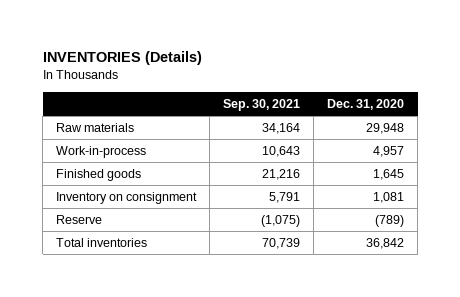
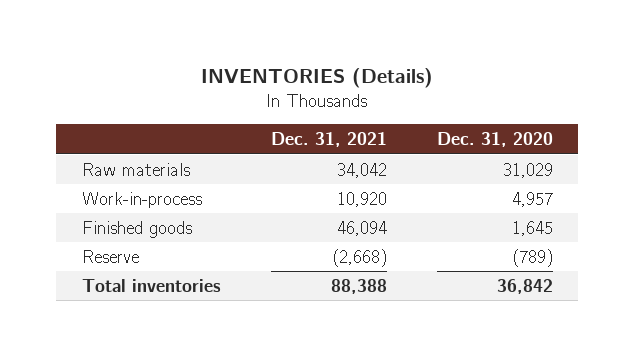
[223,98,301,111] Sep. 30, 2021 -> none
none -> [270,131,387,147] Dec. 31, 2021
[366,123,405,135] 29,948 -> [503,162,554,178] 31,029
[56,192,198,205] Inventory on consignment -> none

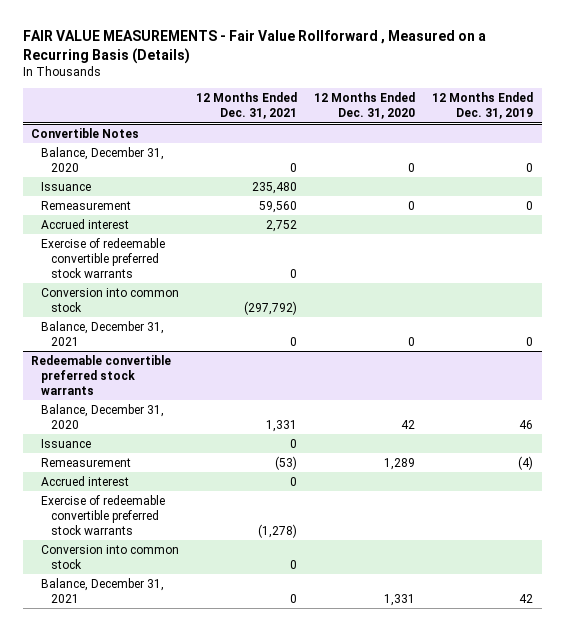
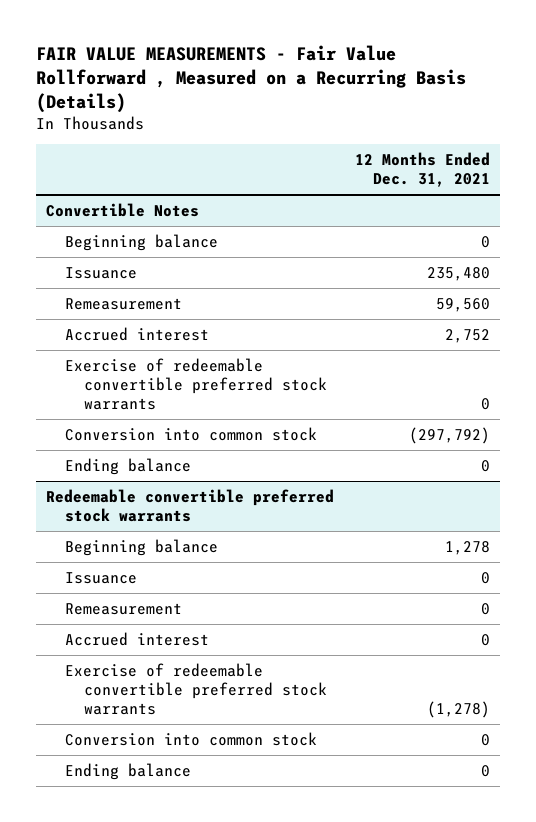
[314,92,416,120] 12 Months Ended Dec. 31, 2020 -> none
[432,92,534,120] 12 Months Ended Dec. 31, 2019 -> none
[40,146,164,172] Balance, December 31, 2020 -> [65,233,219,251] Beginning balance
[40,320,164,346] Balance, December 31, 2021 -> [65,457,192,475] Ending balance
[40,403,164,429] Balance, December 31, 2020 -> [65,538,219,556] Beginning balance
[266,419,298,432] 1,331 -> [444,540,490,555] 1,278
[275,455,298,470] (53) -> [480,602,490,615] 0
[40,577,164,603] Balance, December 31, 2021 -> [65,762,192,780] Ending balance

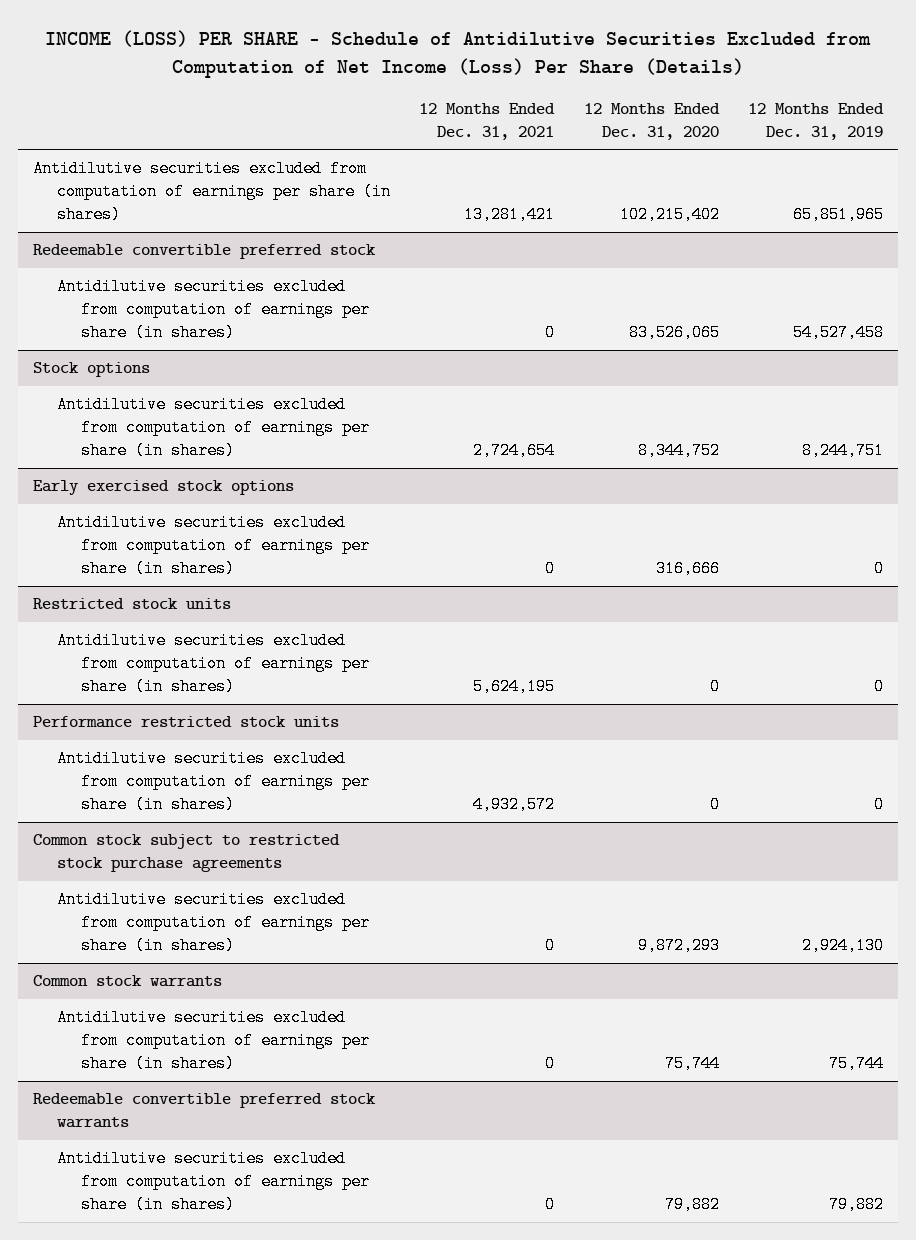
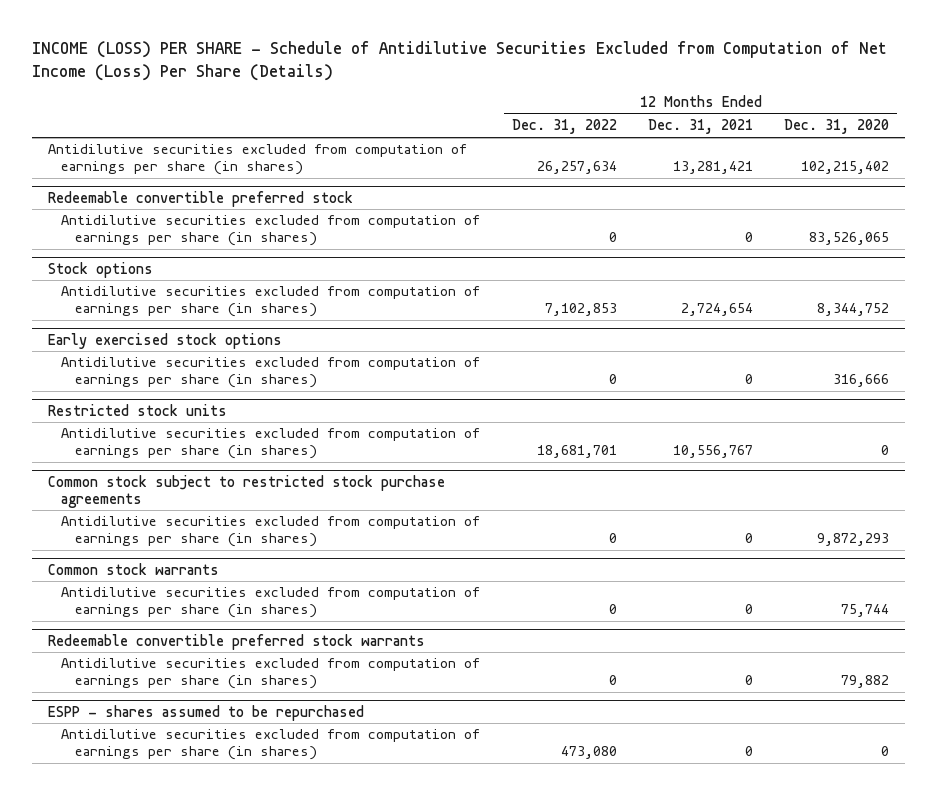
[748,102,885,140] 12 Months Ended Dec. 31, 2019 -> none
none -> [511,119,617,135] Dec. 31, 2022
[32,716,339,729] Performance restricted stock units -> none
[56,750,370,814] Antidilutive securities excluded from computation of earnings per share (in shares) -> none
[473,678,556,696] 5,624,195 -> [673,445,754,459] 10,556,767
none -> [47,704,364,721] ESPP - shares assumed to be repurchased
none -> [61,729,481,761] Antidilutive securities excluded from computation of earnings per share (in shares)

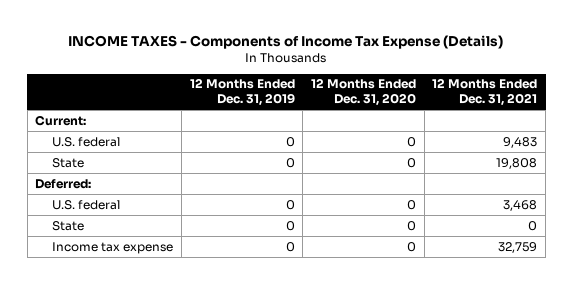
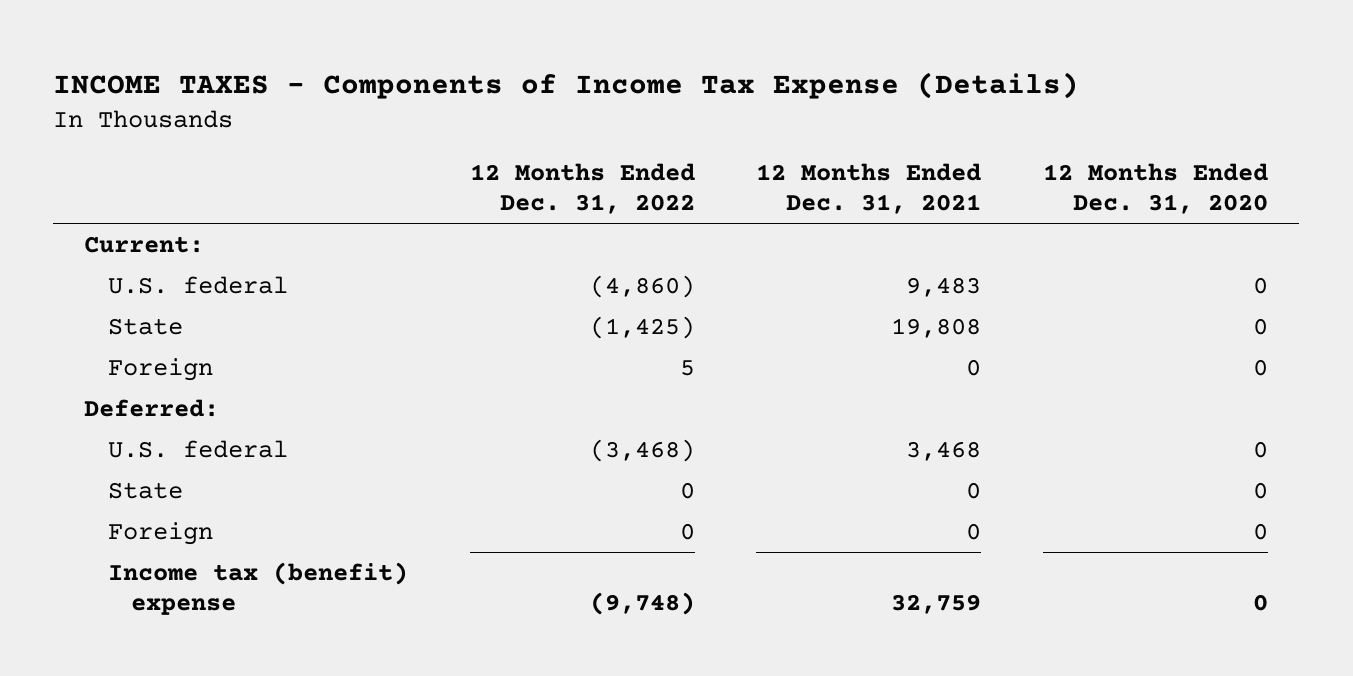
[189,78,295,107] 12 Months Ended Dec. 31, 2019 -> none
none -> [469,163,695,215] 12 Months Ended Dec. 31, 2022
none -> [107,357,213,381] Foreign
none -> [107,521,213,545] Foreign
[52,241,174,254] Income tax expense -> [107,561,408,615] Income tax (benefit) expense

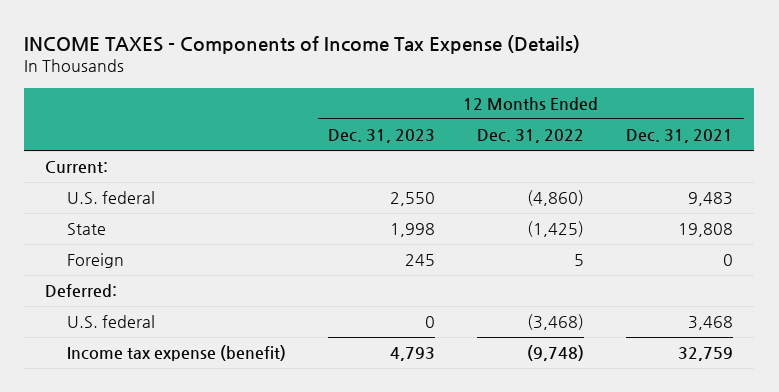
[1043,163,1269,215] 12 Months Ended Dec. 31, 2020 -> none
none -> [328,129,436,144] Dec. 31, 2023
[107,481,183,499] State -> none
[107,521,213,545] Foreign -> none
[107,561,408,615] Income tax (benefit) expense -> [67,345,287,362] Income tax expense (benefit)

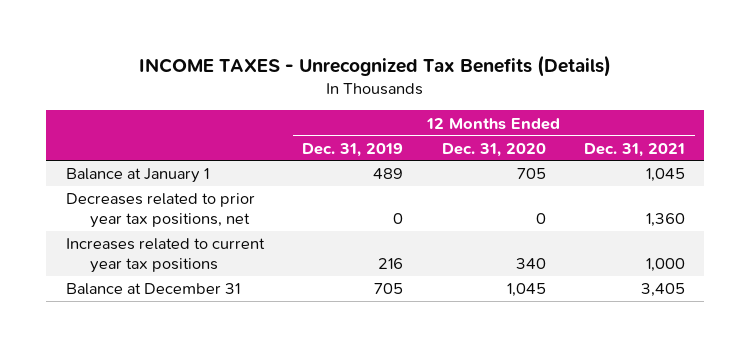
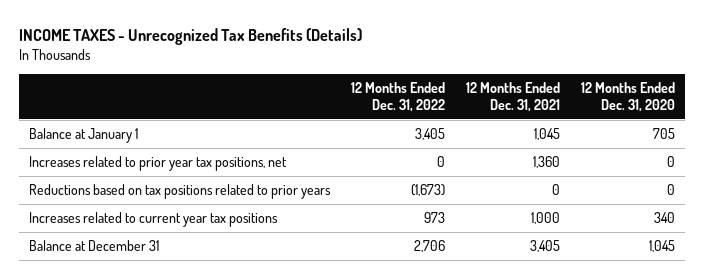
[302,142,404,157] Dec. 31, 2019 -> none
none -> [351,81,446,112] 12 Months Ended Dec. 31, 2022
none -> [29,156,288,172] Increases related to prior year tax positions, net
[65,193,255,228] Decreases related to prior year tax positions, net -> [29,184,332,200] Reductions based on tax positions related to prior years
[646,212,686,227] 1,360 -> [551,184,560,196] 0

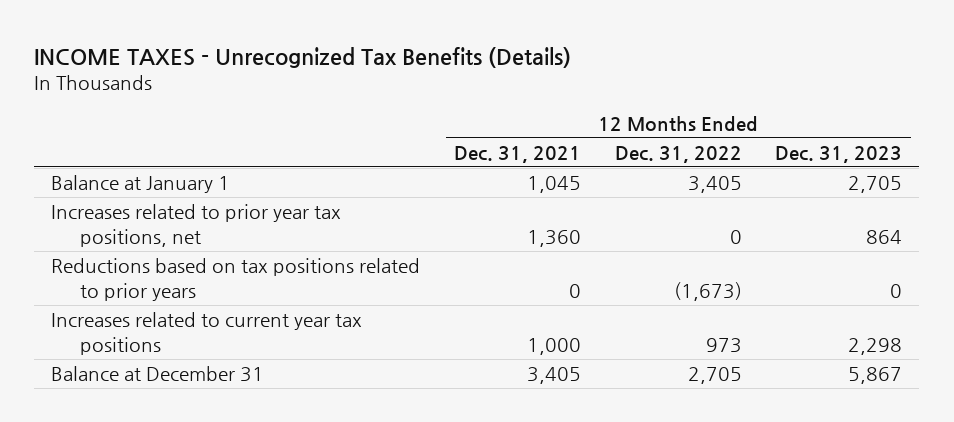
[580,81,675,112] 12 Months Ended Dec. 31, 2020 -> none
none -> [775,145,903,163] Dec. 31, 2023
[414,240,446,253] 2,706 -> [687,367,742,385] 2,705

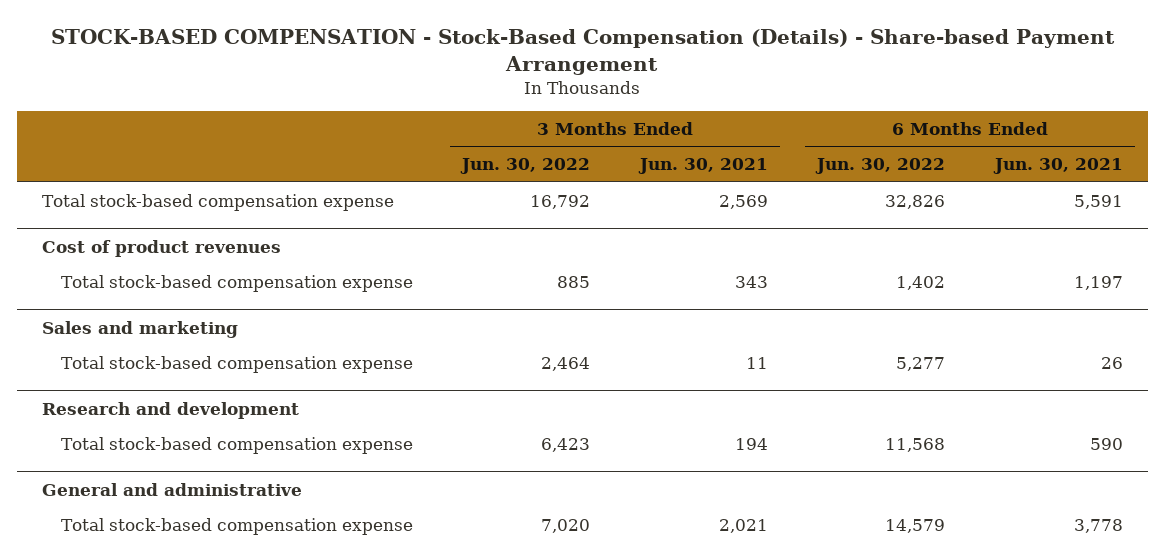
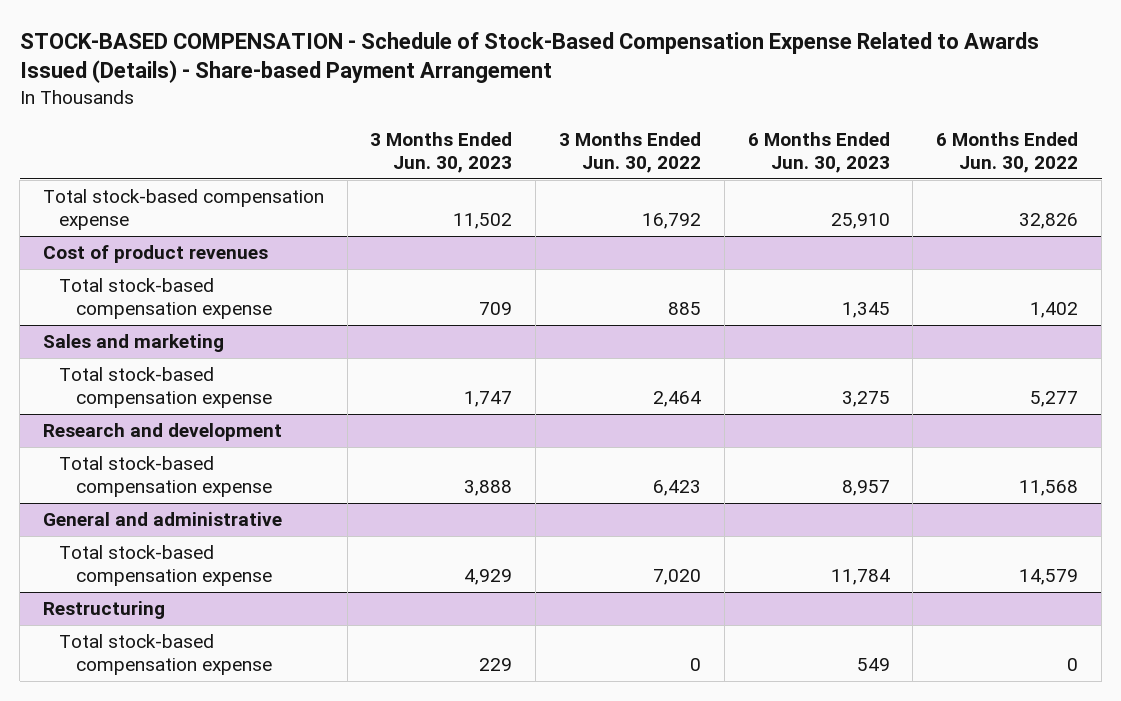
[51,29,1116,75] STOCK-BASED COMPENSATION - Stock-Based Compensation (Details) - Share-based Payment Arrangement -> [19,31,1039,84] STOCK-BASED COMPENSATION - Schedule of Stock-Based Compensation Expense Related to Awards Issued (Details) - Share-based Payment Arrangement
[637,158,768,175] Jun. 30, 2021 -> none
[992,158,1123,175] Jun. 30, 2021 -> none
none -> [370,132,513,173] 3 Months Ended Jun. 30, 2023
none -> [747,132,890,173] 6 Months Ended Jun. 30, 2023
none -> [42,601,165,620] Restructuring
none -> [59,634,273,675] Total stock-based compensation expense

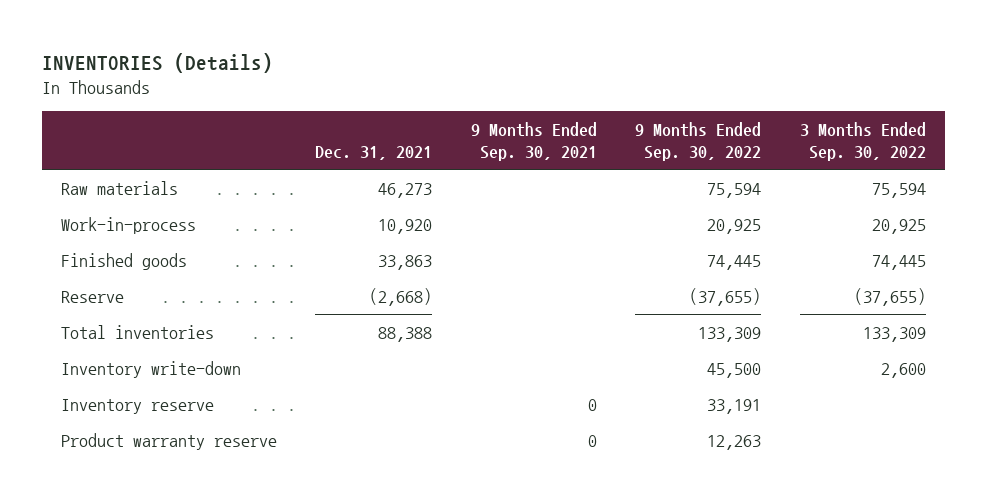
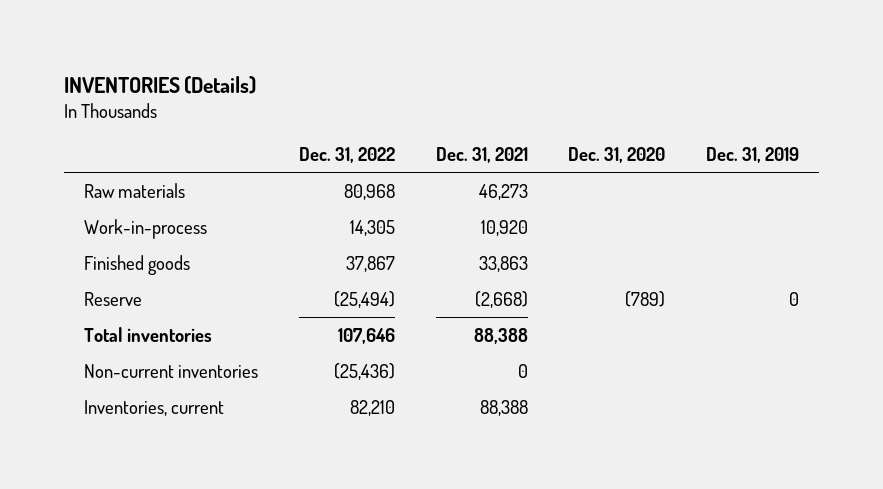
[470,121,597,161] 9 Months Ended Sep. 30, 2021 -> none
[635,121,762,161] 9 Months Ended Sep. 30, 2022 -> none
[799,121,926,161] 3 Months Ended Sep. 30, 2022 -> none
none -> [298,146,395,163] Dec. 31, 2022
none -> [568,146,666,163] Dec. 31, 2020
none -> [705,146,799,163] Dec. 31, 2019
[60,360,241,378] Inventory write-down -> none
[60,398,214,414] Inventory reserve -> none
[60,432,277,450] Product warranty reserve -> none
none -> [84,363,259,378] Non-current inventories
none -> [84,399,225,416] Inventories, current

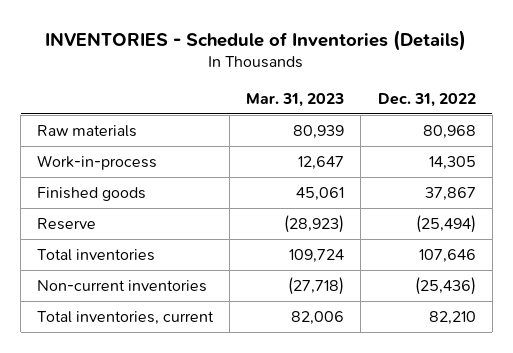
[63,75,256,94] INVENTORIES (Details) -> [45,29,467,51] INVENTORIES - Schedule of Inventories (Details)
[435,146,528,163] Dec. 31, 2021 -> none
[568,146,666,163] Dec. 31, 2020 -> none
[705,146,799,163] Dec. 31, 2019 -> none
none -> [246,92,345,107] Mar. 31, 2023
[84,399,225,416] Inventories, current -> [37,310,215,325] Total inventories, current

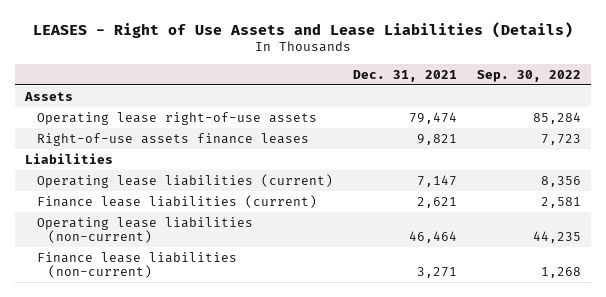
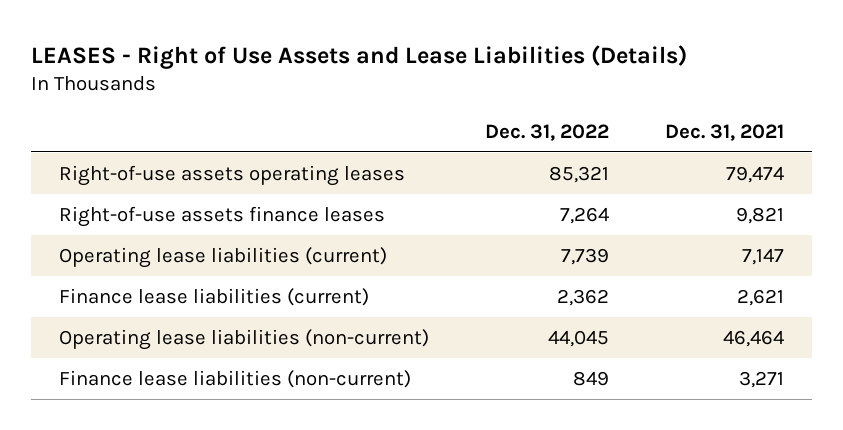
[476,69,581,82] Sep. 30, 2022 -> none
none -> [484,123,609,141] Dec. 31, 2022
[24,91,74,101] Assets -> none
[36,111,317,125] Operating lease right-of-use assets -> [58,164,405,186] Right-of-use assets operating leases
[25,152,114,164] Liabilities -> none

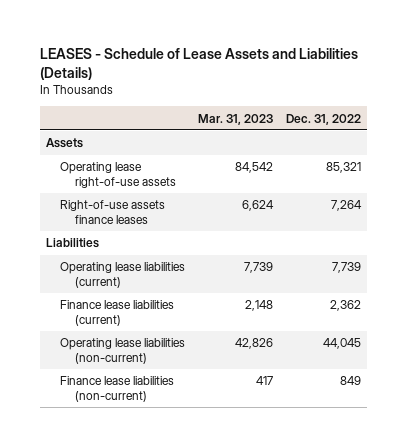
[30,44,687,69] LEASES - Right of Use Assets and Lease Liabilities (Details) -> [39,47,358,80] LEASES - Schedule of Lease Assets and Liabilities (Details)
[665,123,785,141] Dec. 31, 2021 -> none
none -> [198,113,274,125] Mar. 31, 2023
none -> [46,138,84,149] Assets
[58,164,405,186] Right-of-use assets operating leases -> [60,162,176,189] Operating lease right-of-use assets
none -> [46,238,100,249] Liabilities

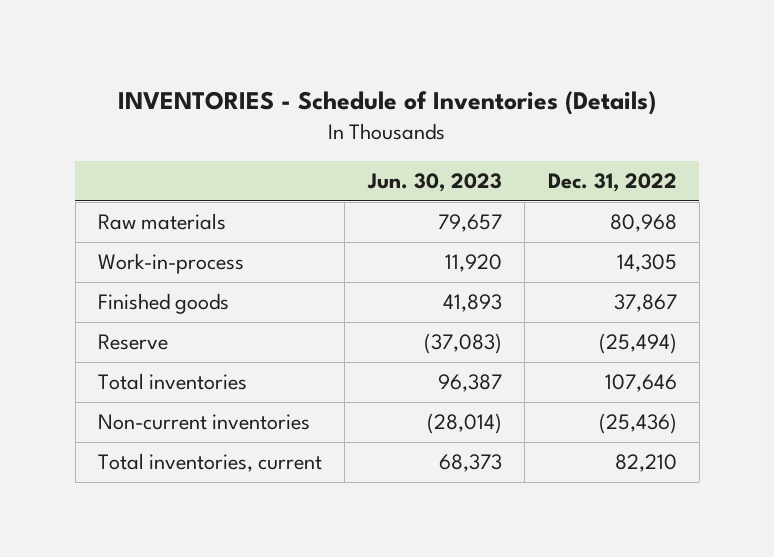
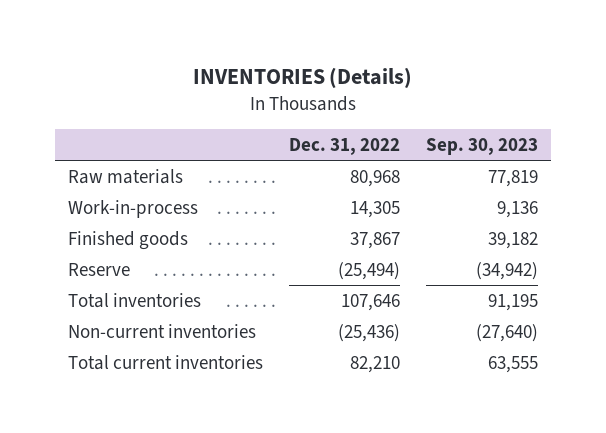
[118,91,657,116] INVENTORIES - Schedule of Inventories (Details) -> [192,67,412,89] INVENTORIES (Details)
[366,172,502,192] Jun. 30, 2023 -> none
none -> [426,138,539,156] Sep. 30, 2023
[97,453,322,473] Total inventories, current -> [67,354,263,370] Total current inventories

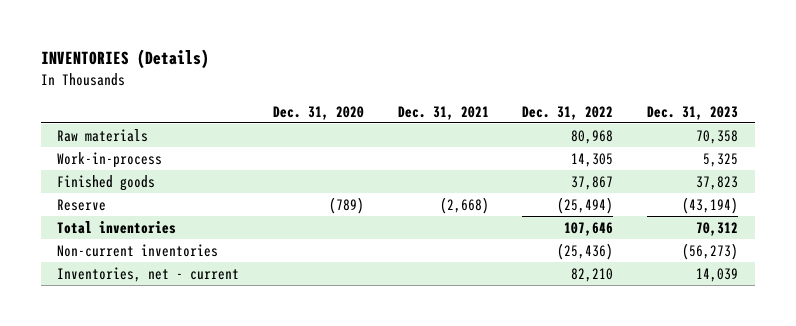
[426,138,539,156] Sep. 30, 2023 -> none
none -> [273,105,365,120] Dec. 31, 2020
none -> [397,105,489,120] Dec. 31, 2021
none -> [647,105,739,120] Dec. 31, 2023
[67,354,263,370] Total current inventories -> [57,266,240,282] Inventories, net - current

